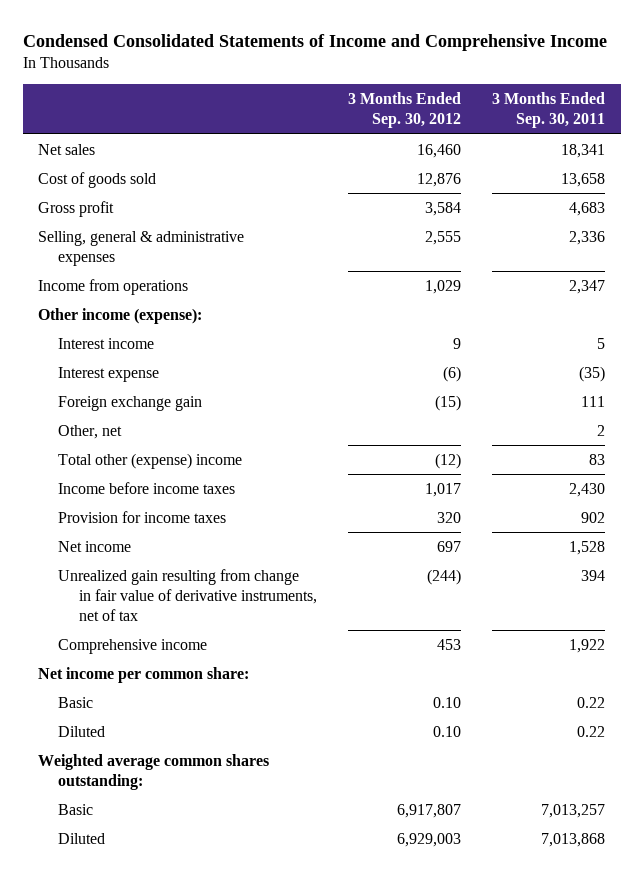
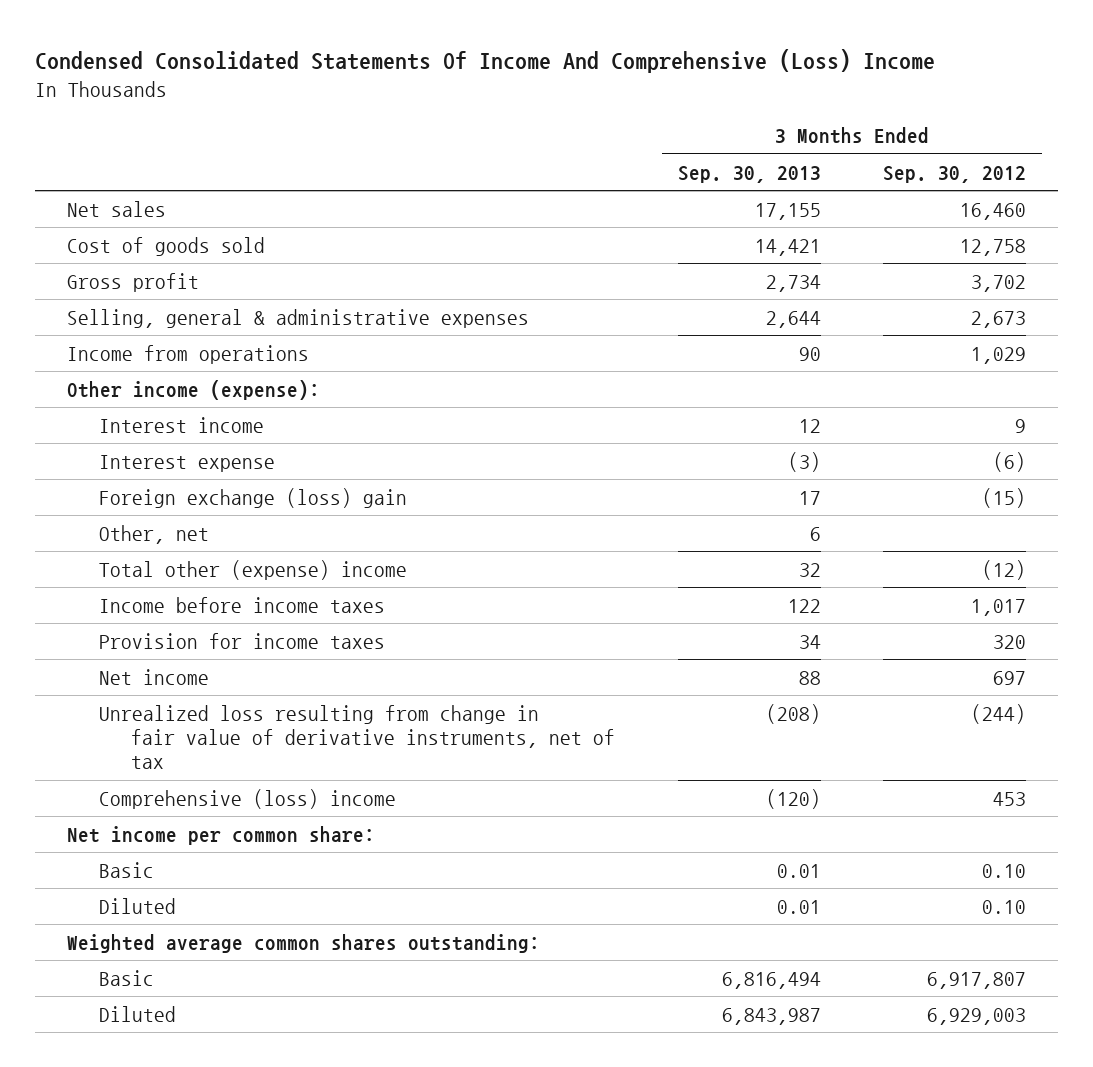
[22,34,607,52] Condensed Consolidated Statements of Income and Comprehensive Income -> [35,49,936,74] Condensed Consolidated Statements Of Income And Comprehensive (Loss) Income
[492,91,606,129] 3 Months Ended Sep. 30, 2011 -> none
none -> [677,165,821,183] Sep. 30, 2013
[416,172,461,187] 12,876 -> [960,238,1027,256] 12,758
[424,201,461,216] 3,584 -> [971,274,1027,292] 3,702
[424,230,461,245] 2,555 -> [971,310,1027,328] 2,673
[58,395,203,411] Foreign exchange gain -> [98,487,407,508] Foreign exchange (loss) gain
[58,568,317,621] Unrealized gain resulting from change in fair value of derivative instruments, net of tax -> [98,704,615,770] Unrealized loss resulting from change in fair value of derivative instruments, net of tax
[58,638,208,654] Comprehensive income -> [98,788,396,809] Comprehensive (loss) income

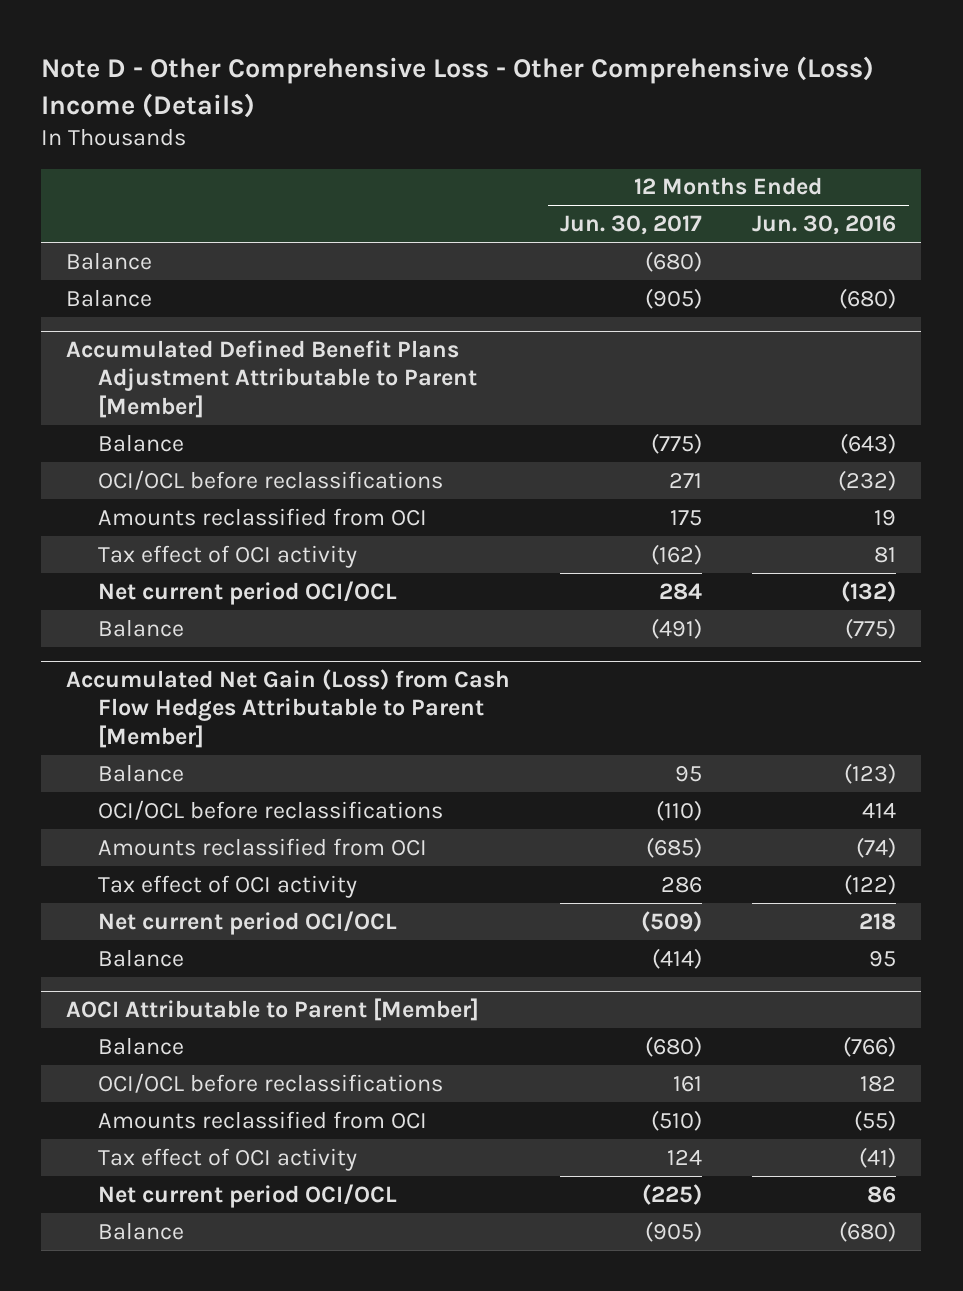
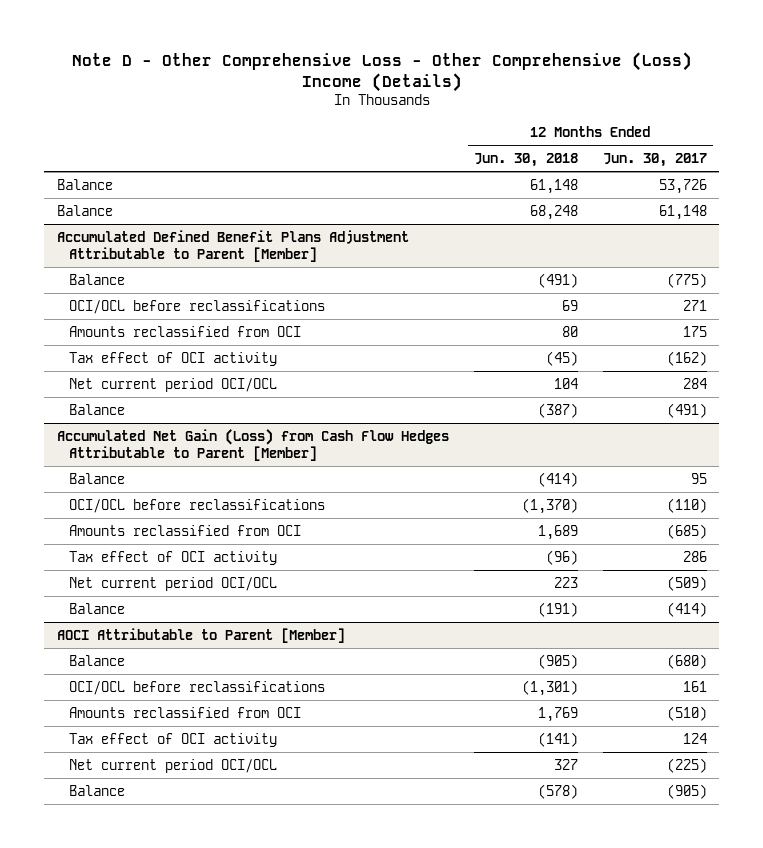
[752,215,897,236] Jun. 30, 2016 -> none
none -> [473,152,578,167] Jun. 30, 2018
[645,250,703,272] (680) -> [658,178,707,194] 53,726
[645,287,703,309] (905) -> [658,204,707,220] 61,148

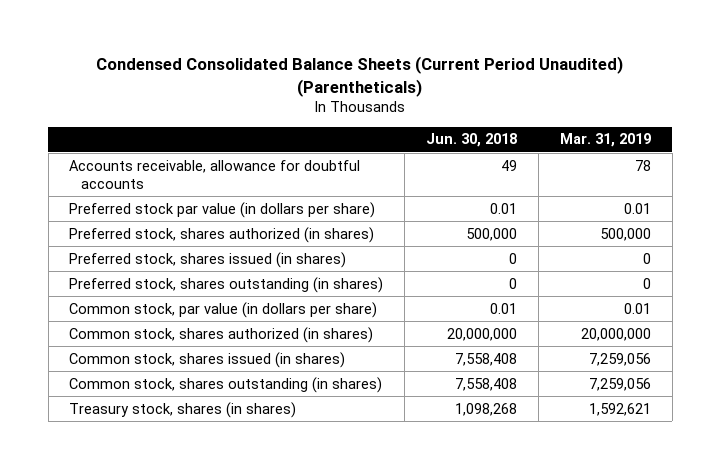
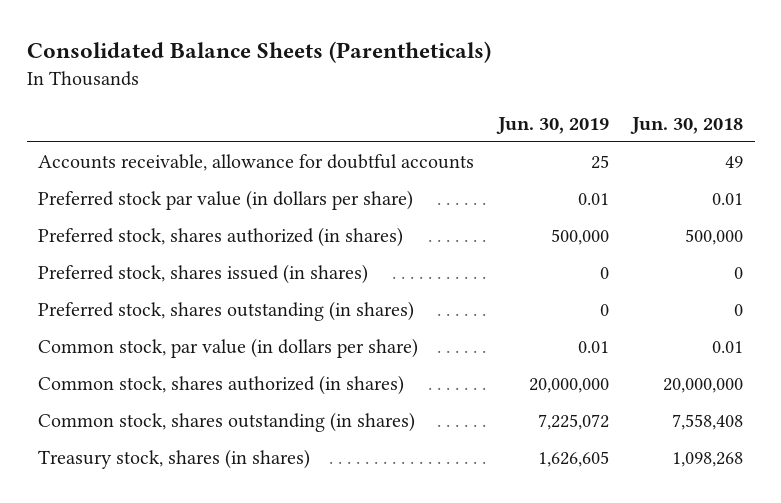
[96,56,624,97] Condensed Consolidated Balance Sheets (Current Period Unaudited) (Parentheticals) -> [26,40,491,63] Consolidated Balance Sheets (Parentheticals)
[559,133,651,148] Mar. 31, 2019 -> none
none -> [495,117,609,135] Jun. 30, 2019
[69,351,346,368] Common stock, shares issued (in shares) -> none

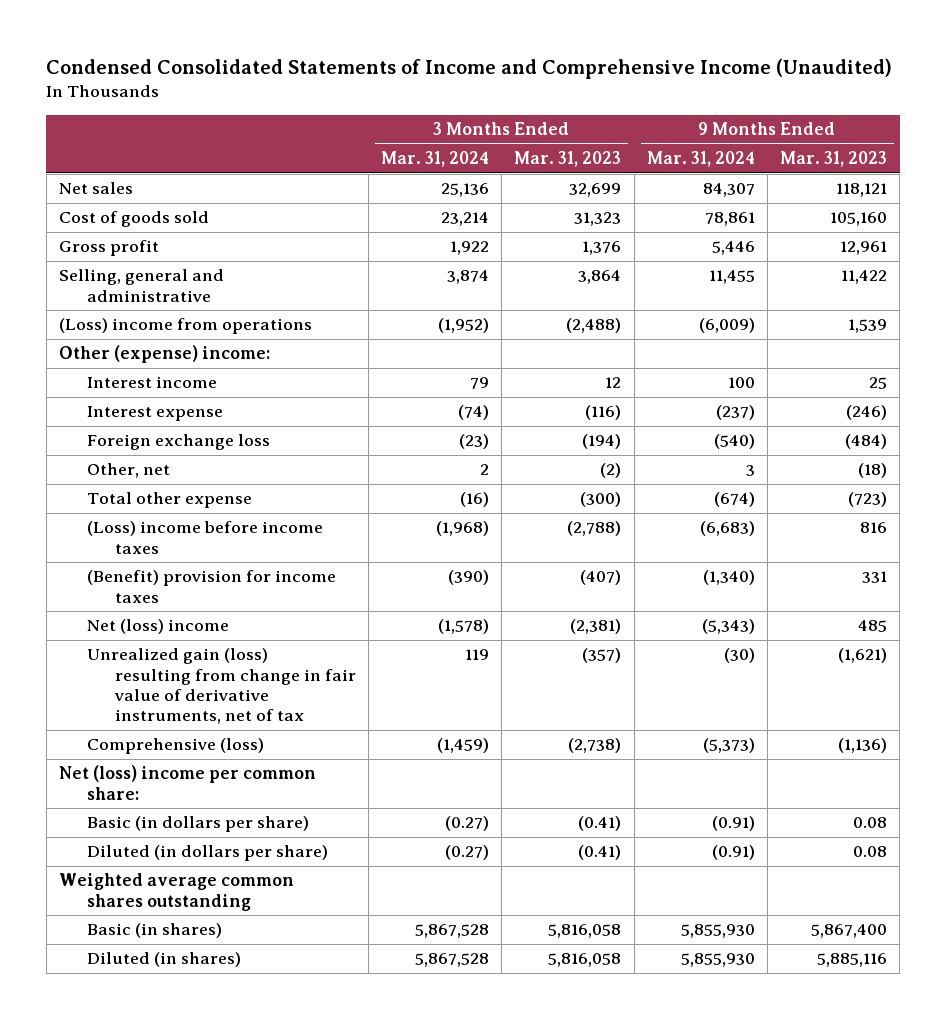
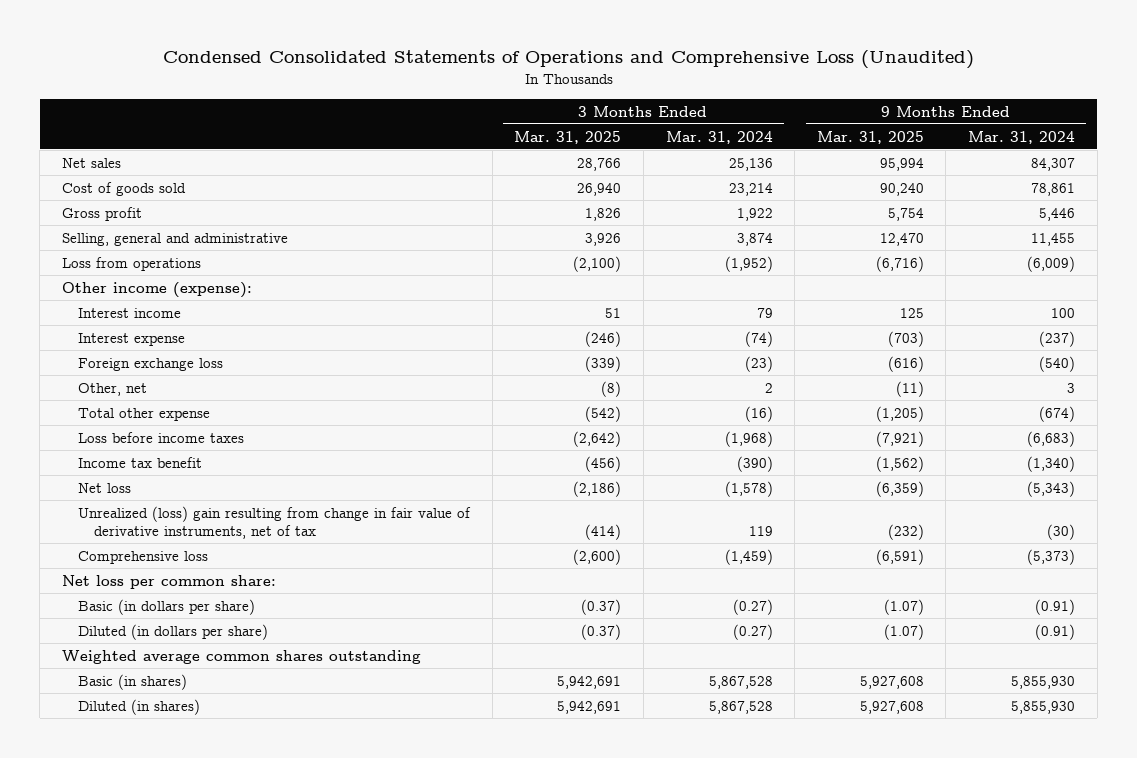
[46,57,893,79] Condensed Consolidated Statements of Income and Comprehensive Income (Unaudited) -> [162,50,974,70] Condensed Consolidated Statements of Operations and Comprehensive Loss (Unaudited)
[514,151,622,168] Mar. 31, 2023 -> none
[780,151,888,168] Mar. 31, 2023 -> none
none -> [514,130,622,144] Mar. 31, 2025
none -> [816,130,924,144] Mar. 31, 2025
[58,318,312,335] (Loss) income from operations -> [62,256,202,271] Loss from operations
[58,345,270,364] Other (expense) income: -> [62,281,253,298] Other income (expense):
[86,521,323,554] (Loss) income before income taxes -> [77,431,244,443] Loss before income taxes
[86,570,336,603] (Benefit) provision for income taxes -> [77,456,202,468] Income tax benefit
[86,619,229,635] Net (loss) income -> [77,482,131,493] Net loss
[86,648,356,725] Unrealized gain (loss) resulting from change in fair value of derivative instruments, net of tax -> [77,505,471,539] Unrealized (loss) gain resulting from change in fair value of derivative instruments, net of tax
[86,738,264,755] Comprehensive (loss) -> [77,550,208,564] Comprehensive loss
[58,765,316,800] Net (loss) income per common share: -> [62,574,277,589] Net loss per common share:

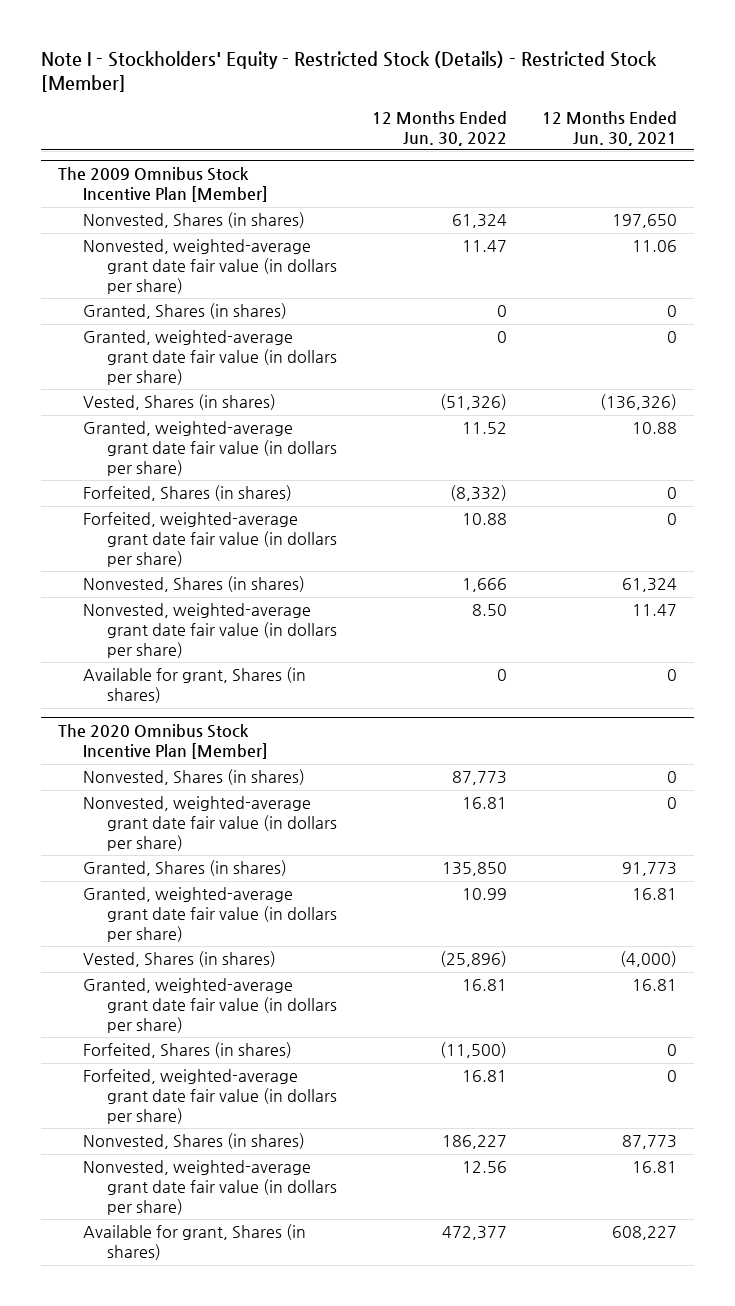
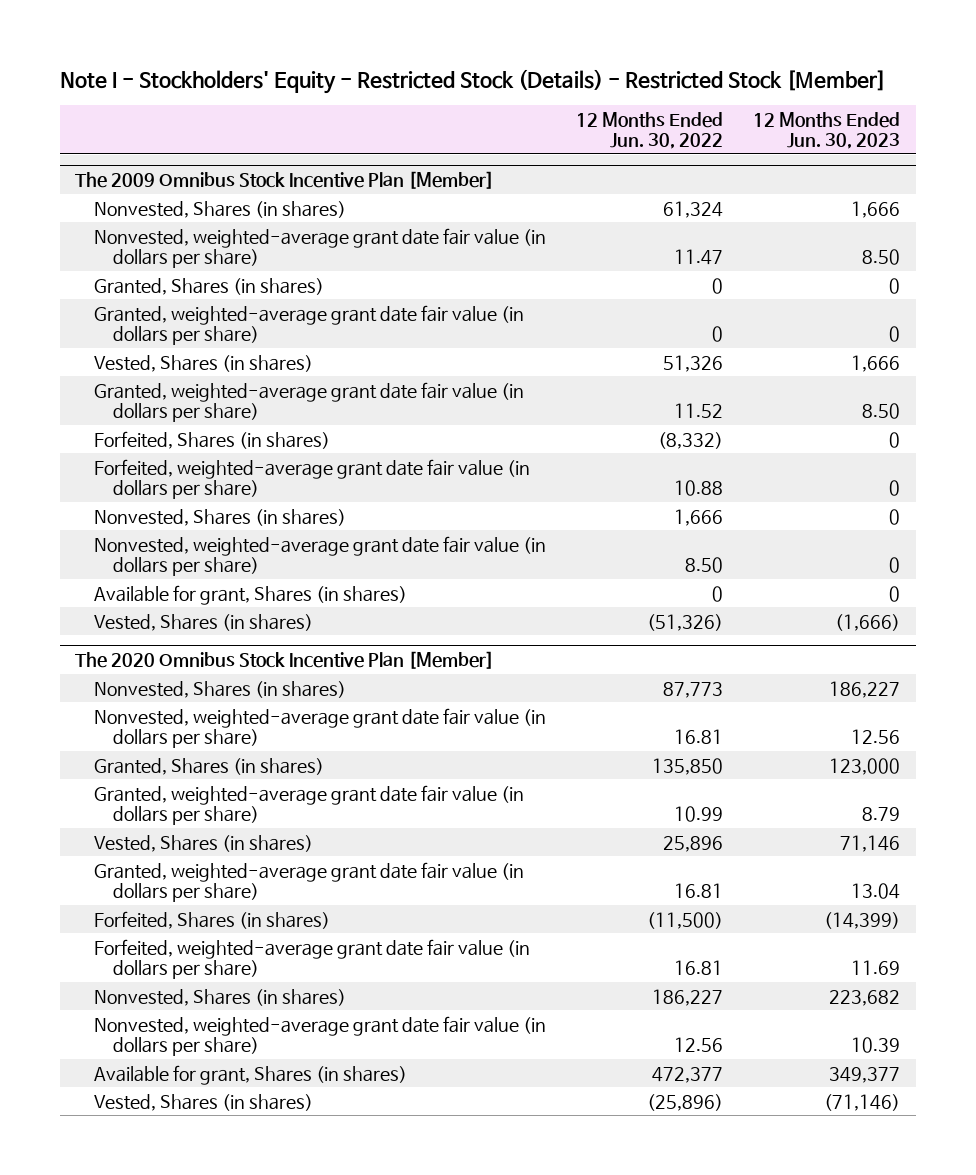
[541,110,677,146] 12 Months Ended Jun. 30, 2021 -> none
none -> [753,111,901,150] 12 Months Ended Jun. 30, 2023
none -> [93,354,313,372] Vested, Shares (in shares)
[82,394,276,411] Vested, Shares (in shares) -> [93,613,313,631] Vested, Shares (in shares)
none -> [93,834,313,852] Vested, Shares (in shares)
[82,951,276,968] Vested, Shares (in shares) -> [93,1093,313,1111] Vested, Shares (in shares)

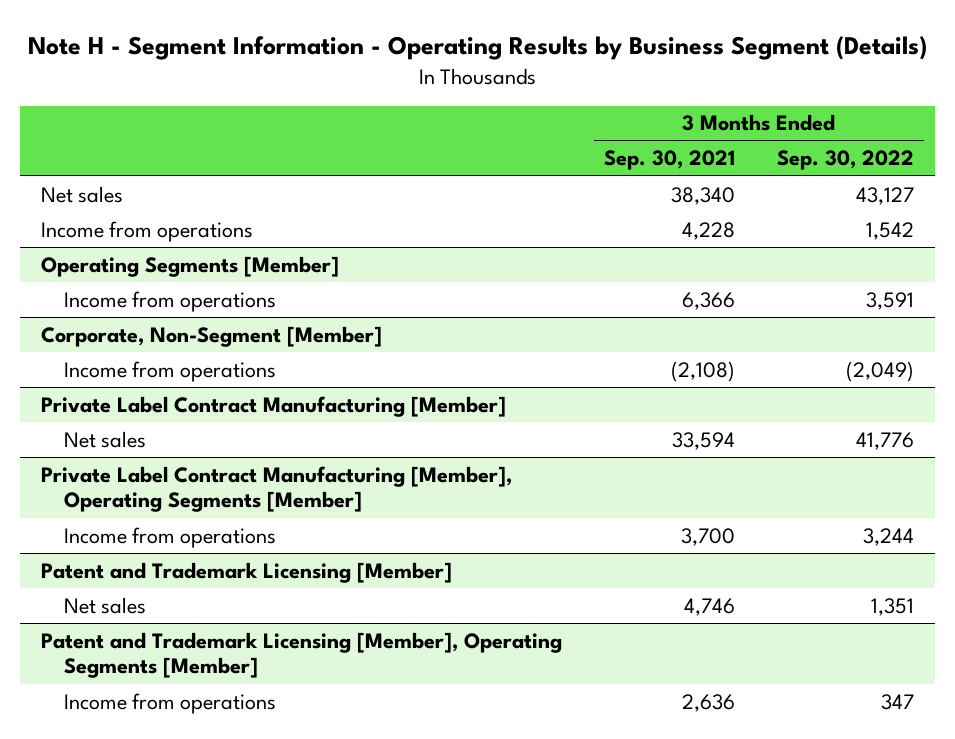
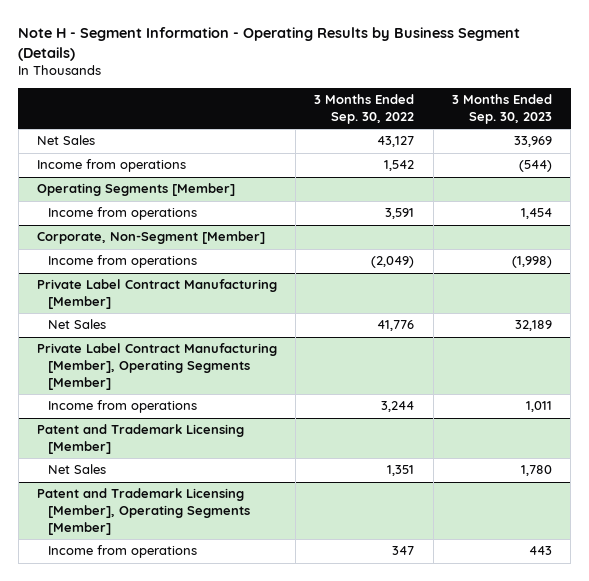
[604,150,736,171] Sep. 30, 2021 -> none
none -> [451,94,552,124] 3 Months Ended Sep. 30, 2023
[41,185,124,203] Net sales -> [36,135,95,146] Net Sales
[63,430,146,448] Net sales -> [47,319,106,330] Net Sales
[63,596,146,614] Net sales -> [47,464,106,475] Net Sales

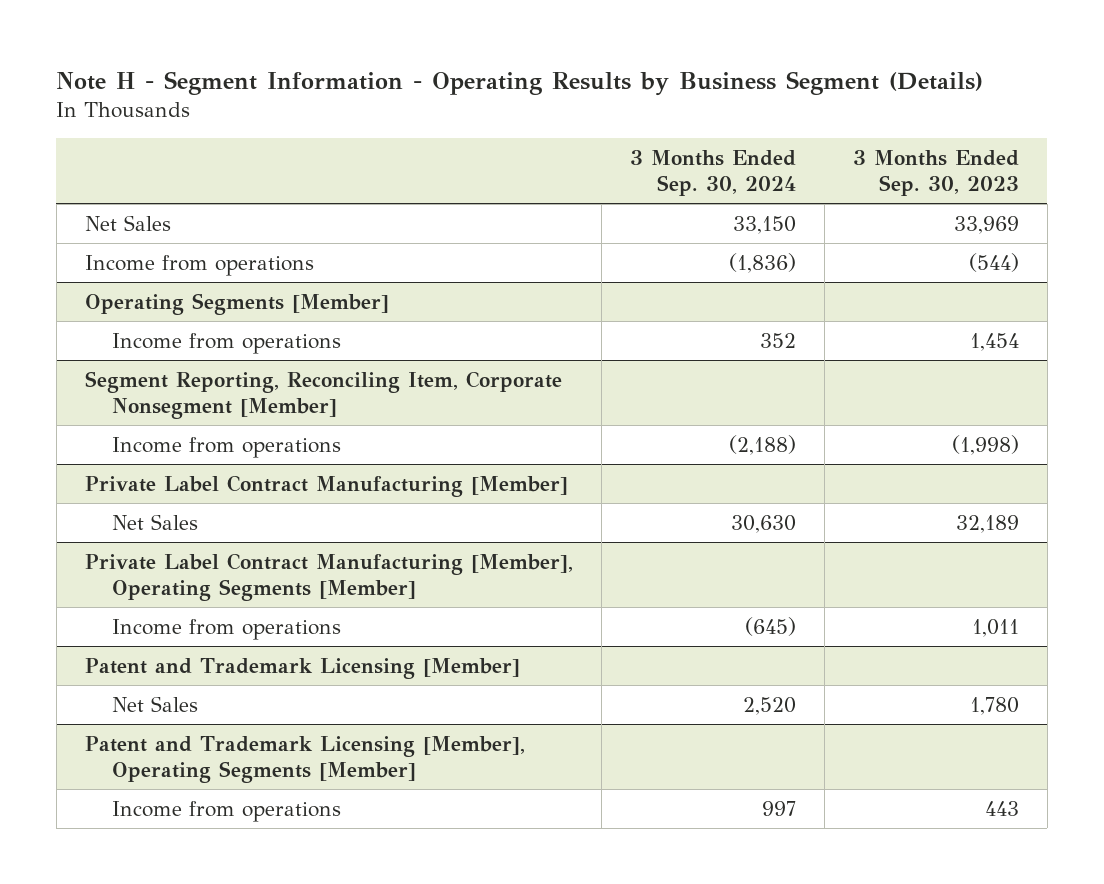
[314,94,415,124] 3 Months Ended Sep. 30, 2022 -> none
none -> [629,149,796,196] 3 Months Ended Sep. 30, 2024
[36,231,265,245] Corporate, Non-Segment [Member] -> [84,370,562,419] Segment Reporting, Reconciling Item, Corporate Nonsegment [Member]

